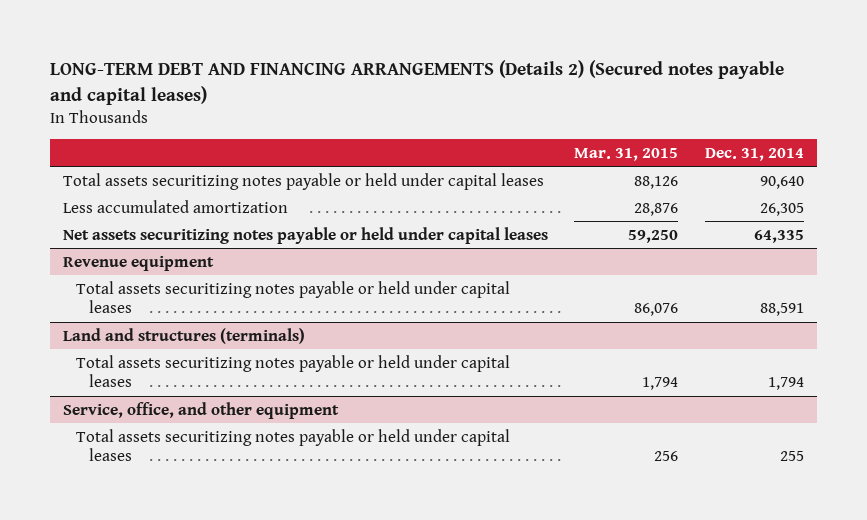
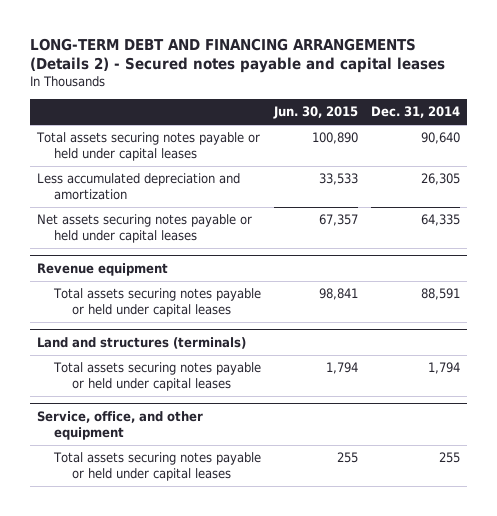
[49,60,784,105] LONG-TERM DEBT AND FINANCING ARRANGEMENTS (Details 2) (Secured notes payable and capital leases) -> [30,37,446,74] LONG-TERM DEBT AND FINANCING ARRANGEMENTS (Details 2) - Secured notes payable and capital leases
[574,147,679,161] Mar. 31, 2015 -> none
none -> [273,106,359,120] Jun. 30, 2015
[62,172,544,190] Total assets securitizing notes payable or held under capital leases -> [35,132,260,161] Total assets securing notes payable or held under capital leases
[62,199,288,213] Less accumulated amortization -> [36,173,240,200] Less accumulated depreciation and amortization
[62,226,548,244] Net assets securitizing notes payable or held under capital leases -> [36,214,252,243] Net assets securing notes payable or held under capital leases
[75,280,510,314] Total assets securitizing notes payable or held under capital leases -> [53,288,262,317] Total assets securing notes payable or held under capital leases
[75,354,510,388] Total assets securitizing notes payable or held under capital leases -> [53,362,262,391] Total assets securing notes payable or held under capital leases
[75,428,510,462] Total assets securitizing notes payable or held under capital leases -> [53,452,262,481] Total assets securing notes payable or held under capital leases

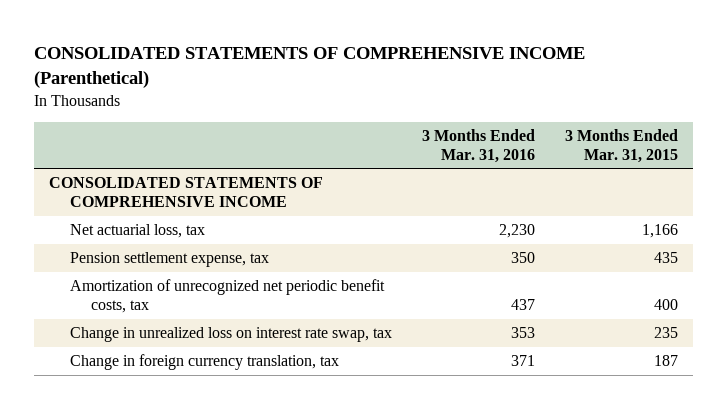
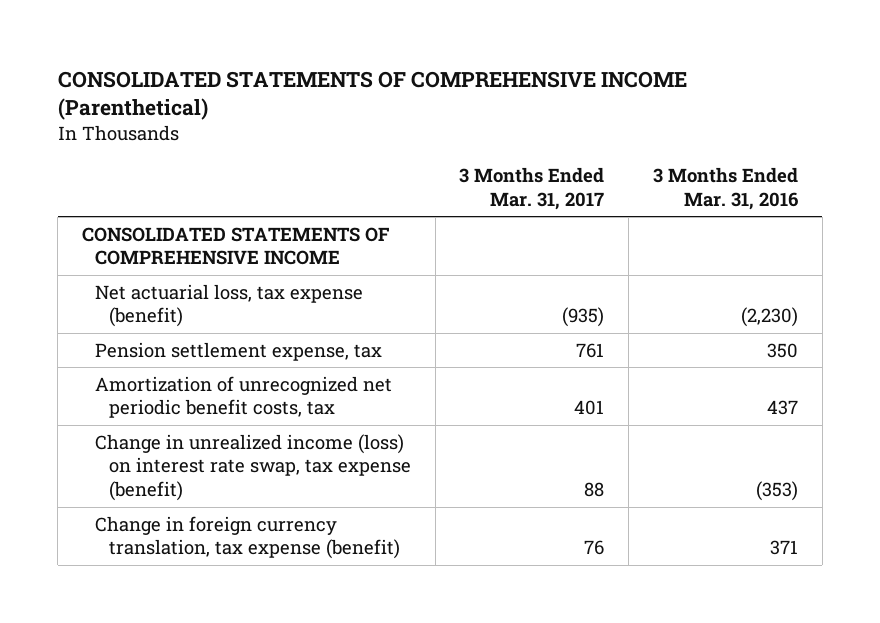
[565,128,679,163] 3 Months Ended Mar. 31, 2015 -> none
none -> [459,167,605,210] 3 Months Ended Mar. 31, 2017
[70,224,206,239] Net actuarial loss, tax -> [95,283,364,328] Net actuarial loss, tax expense (benefit)
[499,224,536,239] 2,230 -> [740,307,798,328] (2,230)
[70,327,393,343] Change in unrealized loss on interest rate swap, tax -> [95,433,411,502] Change in unrealized income (loss) on interest rate swap, tax expense (benefit)
[511,327,536,339] 353 -> [755,481,798,502] (353)
[70,354,340,371] Change in foreign currency translation, tax -> [95,515,400,560] Change in foreign currency translation, tax expense (benefit)

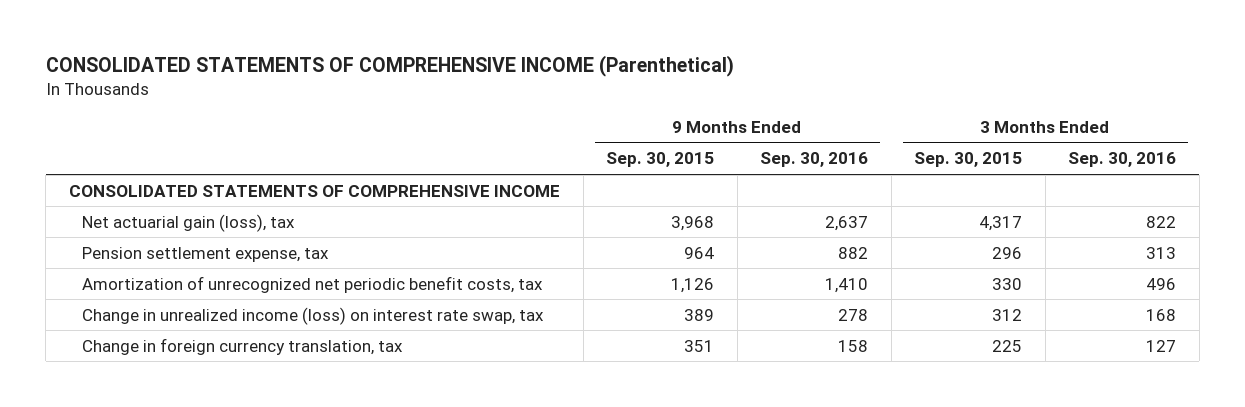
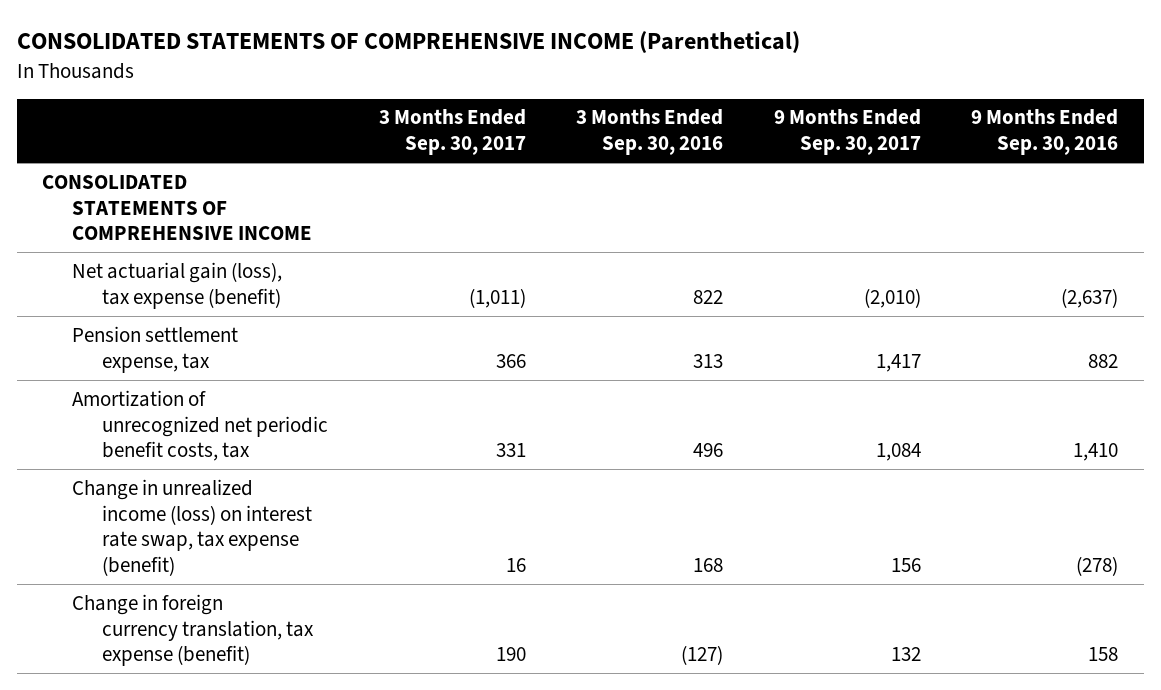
[606,152,715,168] Sep. 30, 2015 -> none
[914,152,1023,168] Sep. 30, 2015 -> none
none -> [378,109,526,156] 3 Months Ended Sep. 30, 2017
none -> [773,109,921,156] 9 Months Ended Sep. 30, 2017
[81,213,295,232] Net actuarial gain (loss), tax -> [72,261,283,309] Net actuarial gain (loss), tax expense (benefit)
[825,215,869,231] 2,637 -> [1061,287,1119,308] (2,637)
[81,306,544,325] Change in unrealized income (loss) on interest rate swap, tax -> [72,478,313,576] Change in unrealized income (loss) on interest rate swap, tax expense (benefit)
[838,308,869,321] 278 -> [1076,555,1119,576] (278)
[81,337,403,355] Change in foreign currency translation, tax -> [72,593,315,667] Change in foreign currency translation, tax expense (benefit)
[1146,339,1177,352] 127 -> [681,645,724,666] (127)

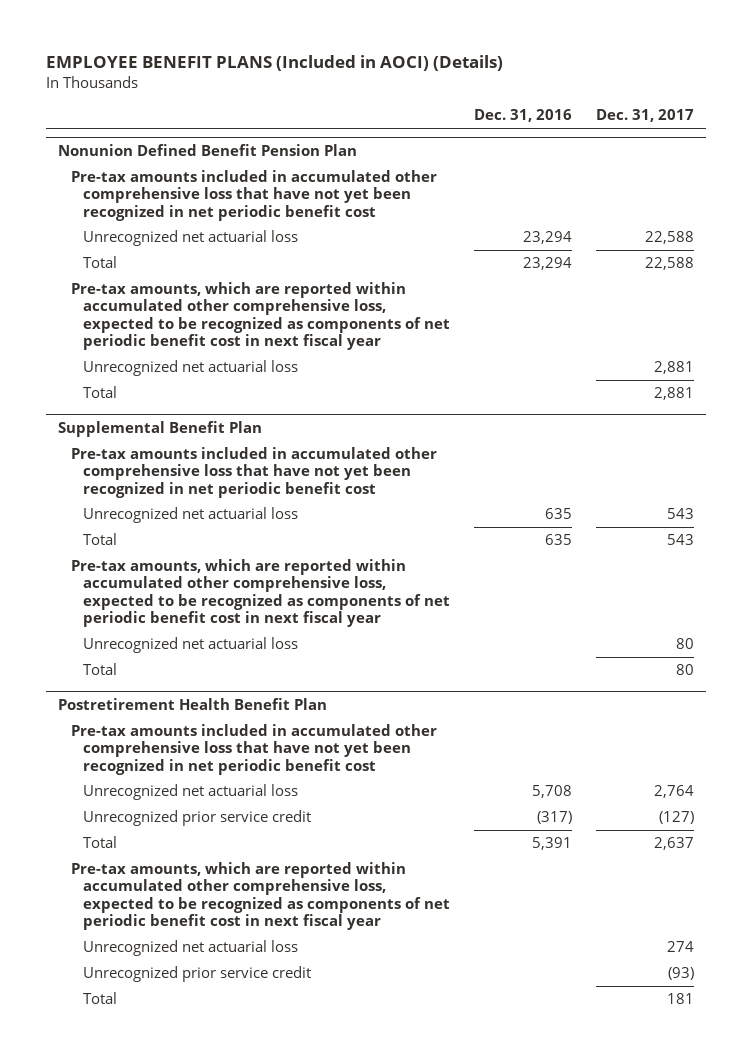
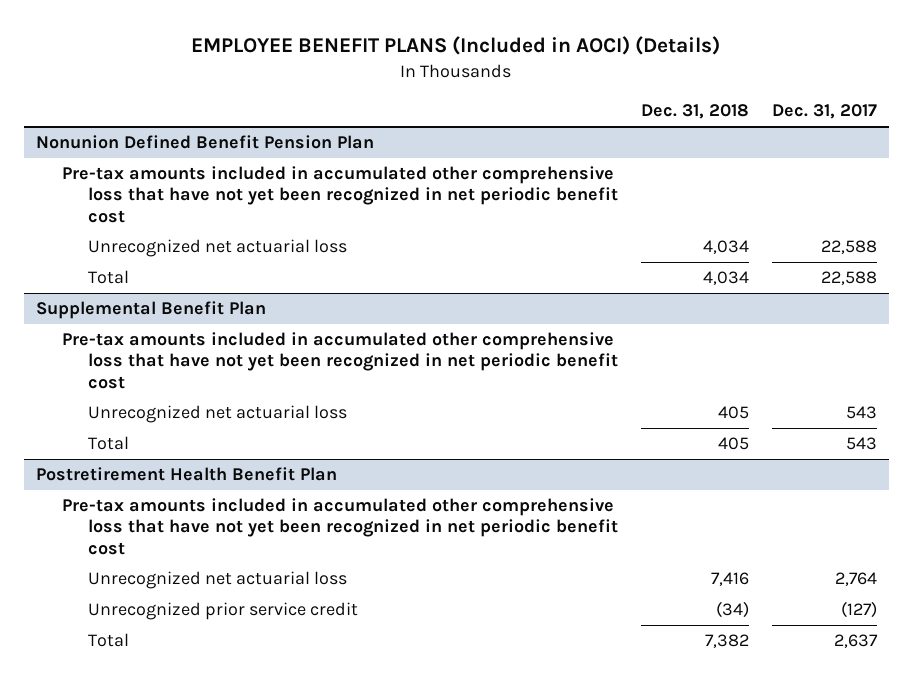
[474,109,573,123] Dec. 31, 2016 -> none
none -> [641,104,750,120] Dec. 31, 2018
[70,282,451,350] Pre-tax amounts, which are reported within accumulated other comprehensive loss, expected to be recognized as components of net periodic benefit cost in next fiscal year -> none
[83,360,299,377] Unrecognized net actuarial loss -> none
[83,386,118,399] Total -> none
[70,559,451,627] Pre-tax amounts, which are reported within accumulated other comprehensive loss, expected to be recognized as components of net periodic benefit cost in next fiscal year -> none
[83,637,299,654] Unrecognized net actuarial loss -> none
[83,663,118,676] Total -> none
[70,862,451,930] Pre-tax amounts, which are reported within accumulated other comprehensive loss, expected to be recognized as components of net periodic benefit cost in next fiscal year -> none
[83,940,299,957] Unrecognized net actuarial loss -> none
[83,966,312,983] Unrecognized prior service credit -> none
[83,992,118,1005] Total -> none

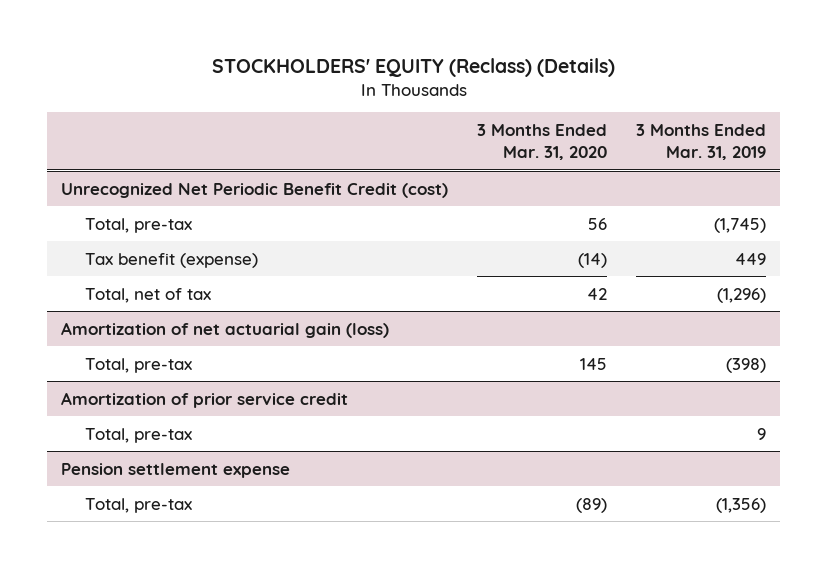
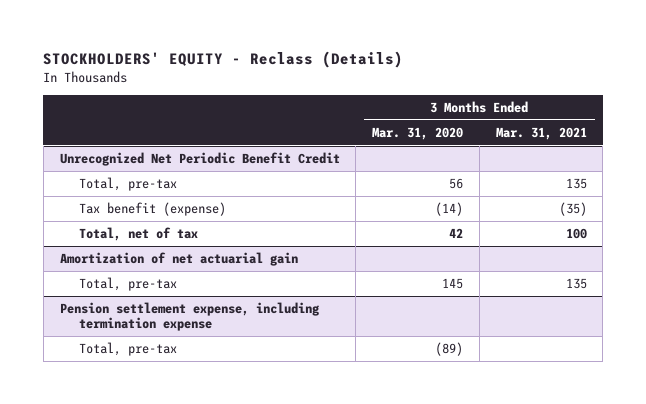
[211,57,615,77] STOCKHOLDERS' EQUITY (Reclass) (Details) -> [43,50,404,68] STOCKHOLDERS' EQUITY - Reclass (Details)
[635,124,766,160] 3 Months Ended Mar. 31, 2019 -> none
none -> [495,126,587,140] Mar. 31, 2021
[61,182,449,198] Unrecognized Net Periodic Benefit Credit (cost) -> [59,152,340,167] Unrecognized Net Periodic Benefit Credit
[61,321,390,338] Amortization of net actuarial gain (loss) -> [59,252,298,267] Amortization of net actuarial gain
[61,391,349,408] Amortization of prior service credit -> none
[85,427,193,443] Total, pre-tax -> none
[61,462,291,478] Pension settlement expense -> [59,302,320,332] Pension settlement expense, including termination expense

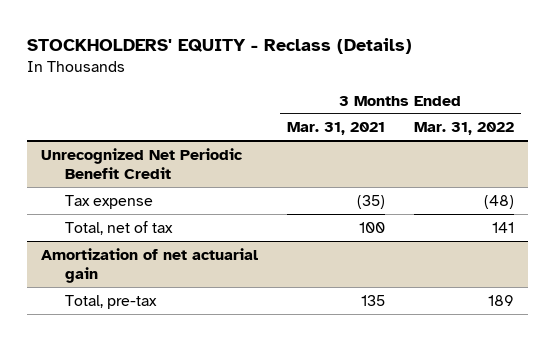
[372,126,464,140] Mar. 31, 2020 -> none
none -> [413,122,514,136] Mar. 31, 2022
[78,177,177,192] Total, pre-tax -> none
[78,202,226,217] Tax benefit (expense) -> [65,194,154,209] Tax expense
[59,302,320,332] Pension settlement expense, including termination expense -> none
[78,342,177,357] Total, pre-tax -> none

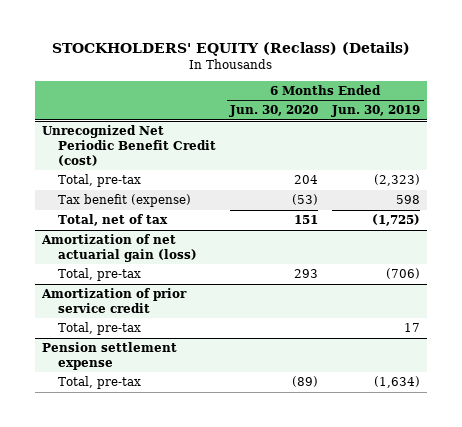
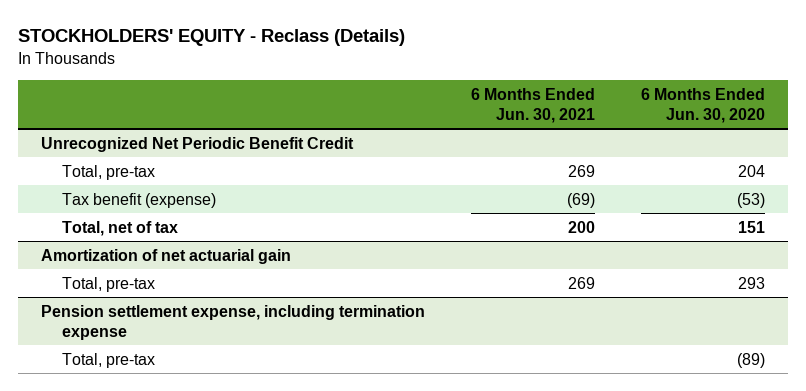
[52,42,411,57] STOCKHOLDERS' EQUITY (Reclass) (Details) -> [17,29,405,47] STOCKHOLDERS' EQUITY - Reclass (Details)
[331,105,421,118] Jun. 30, 2019 -> none
none -> [471,87,596,123] 6 Months Ended Jun. 30, 2021
[42,125,217,166] Unrecognized Net Periodic Benefit Credit (cost) -> [40,136,354,152] Unrecognized Net Periodic Benefit Credit
[41,234,198,262] Amortization of net actuarial gain (loss) -> [40,248,291,264] Amortization of net actuarial gain
[41,288,188,313] Amortization of prior service credit -> none
[58,322,142,336] Total, pre-tax -> none
[42,342,178,370] Pension settlement expense -> [40,304,425,340] Pension settlement expense, including termination expense

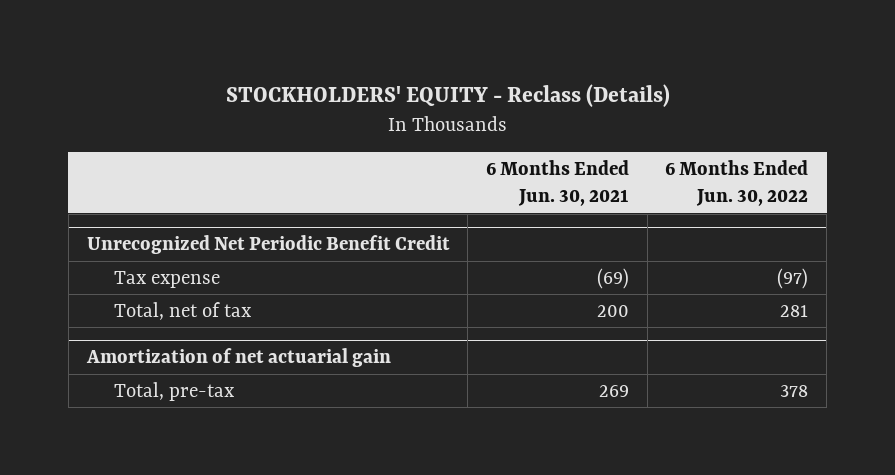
[641,87,766,123] 6 Months Ended Jun. 30, 2020 -> none
none -> [665,159,809,206] 6 Months Ended Jun. 30, 2022
[61,164,155,180] Total, pre-tax -> none
[61,192,216,208] Tax benefit (expense) -> [114,270,221,288] Tax expense
[40,304,425,340] Pension settlement expense, including termination expense -> none
[61,352,155,368] Total, pre-tax -> none

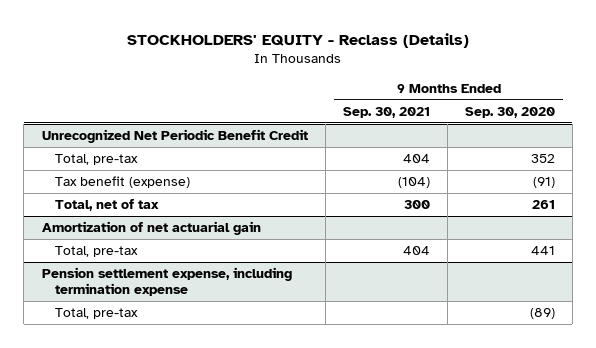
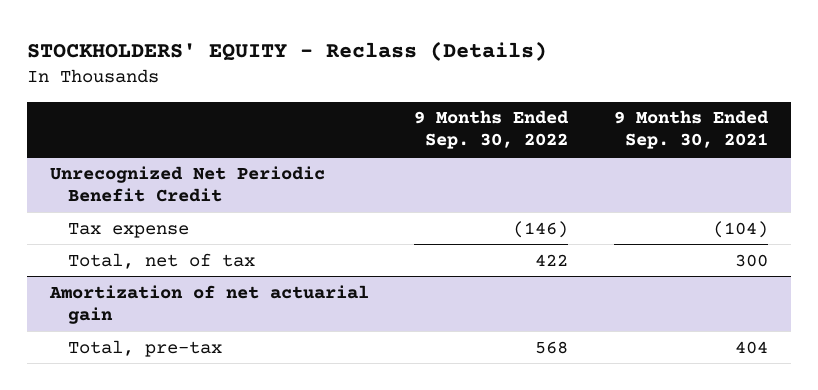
[464,106,555,118] Sep. 30, 2020 -> none
none -> [414,110,570,150] 9 Months Ended Sep. 30, 2022
[54,154,138,166] Total, pre-tax -> none
[54,176,190,189] Tax benefit (expense) -> [67,222,189,238] Tax expense
[41,267,292,296] Pension settlement expense, including termination expense -> none
[54,308,138,320] Total, pre-tax -> none

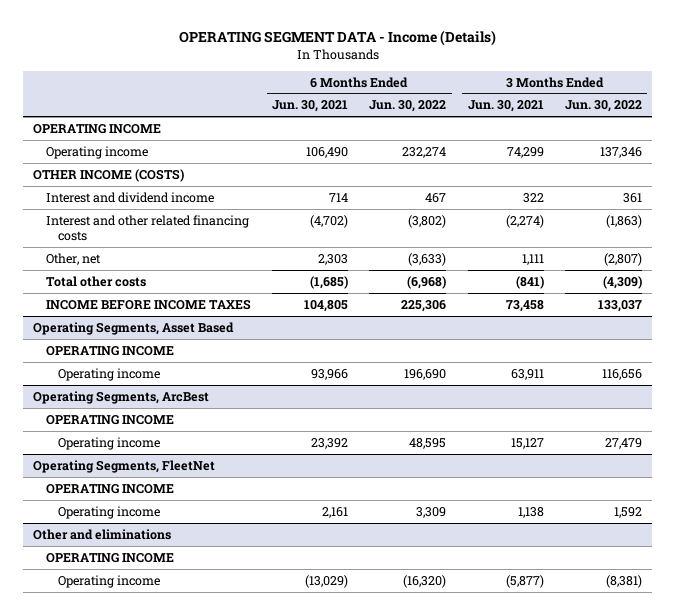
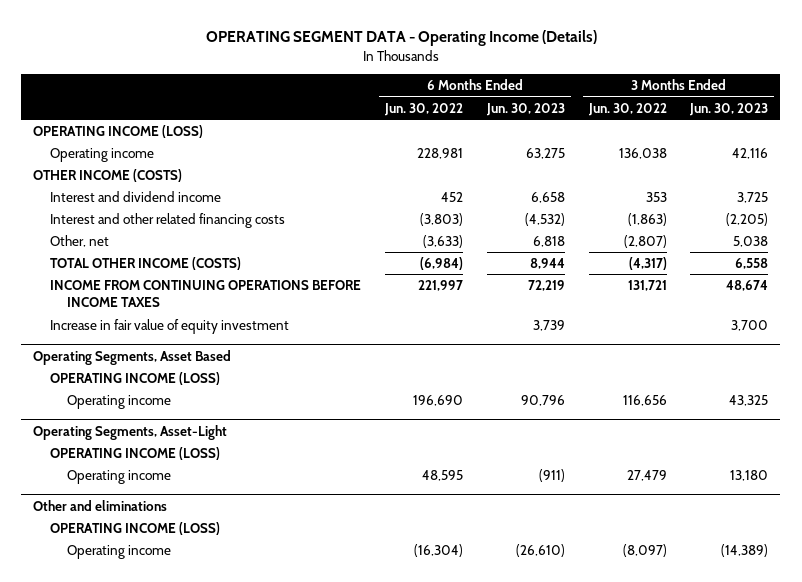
[178,29,496,46] OPERATING SEGMENT DATA - Income (Details) -> [205,30,597,47] OPERATING SEGMENT DATA - Operating Income (Details)
[271,100,348,113] Jun. 30, 2021 -> none
[467,100,544,113] Jun. 30, 2021 -> none
none -> [485,102,565,116] Jun. 30, 2023
none -> [689,102,769,116] Jun. 30, 2023
[33,123,162,134] OPERATING INCOME -> [33,124,204,138] OPERATING INCOME (LOSS)
[402,146,447,158] 232,274 -> [417,147,464,159] 228,981
[599,146,642,158] 137,346 -> [618,147,667,159] 136,038
[425,192,447,203] 467 -> [441,191,464,202] 452
[622,192,642,203] 361 -> [645,191,667,202] 353
[408,214,447,228] (3,802) -> [420,212,464,226] (3,803)
[45,275,146,287] Total other costs -> [50,256,242,270] TOTAL OTHER INCOME (COSTS)
[407,275,447,289] (6,968) -> [420,256,464,270] (6,984)
[602,275,642,289] (4,309) -> [628,256,667,270] (4,317)
[45,298,251,310] INCOME BEFORE INCOME TAXES -> [50,279,362,308] INCOME FROM CONTINUING OPERATIONS BEFORE INCOME TAXES
[401,299,447,312] 225,306 -> [418,279,464,291] 221,997
[597,299,642,312] 133,037 -> [627,279,667,291] 131,721
none -> [50,318,290,334] Increase in fair value of equity investment
[45,345,174,356] OPERATING INCOME -> [50,371,221,385] OPERATING INCOME (LOSS)
[33,390,210,404] Operating Segments, ArcBest -> none
none -> [33,424,228,440] Operating Segments, Asset-Light
[45,414,174,425] OPERATING INCOME -> [50,446,221,460] OPERATING INCOME (LOSS)
[33,459,216,473] Operating Segments, FleetNet -> none
[45,483,174,494] OPERATING INCOME -> none
[58,505,161,519] Operating income -> none
[45,552,174,563] OPERATING INCOME -> [50,521,221,535] OPERATING INCOME (LOSS)
[403,574,447,588] (16,320) -> [414,543,464,557] (16,304)
[605,574,642,588] (8,381) -> [622,543,667,557] (8,097)

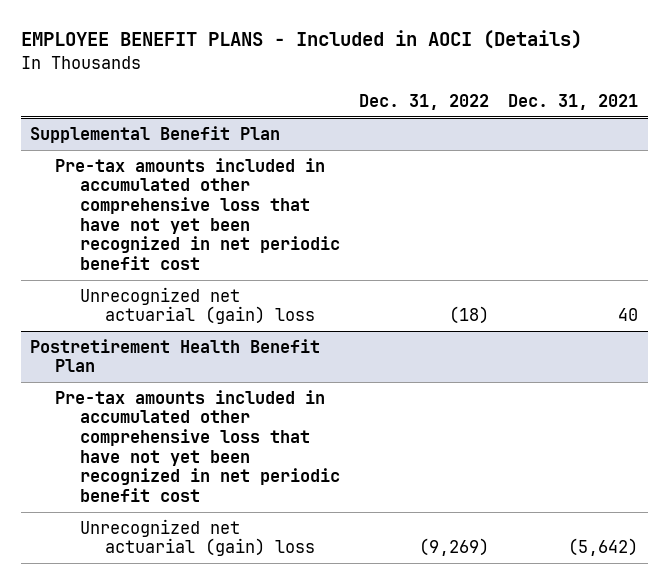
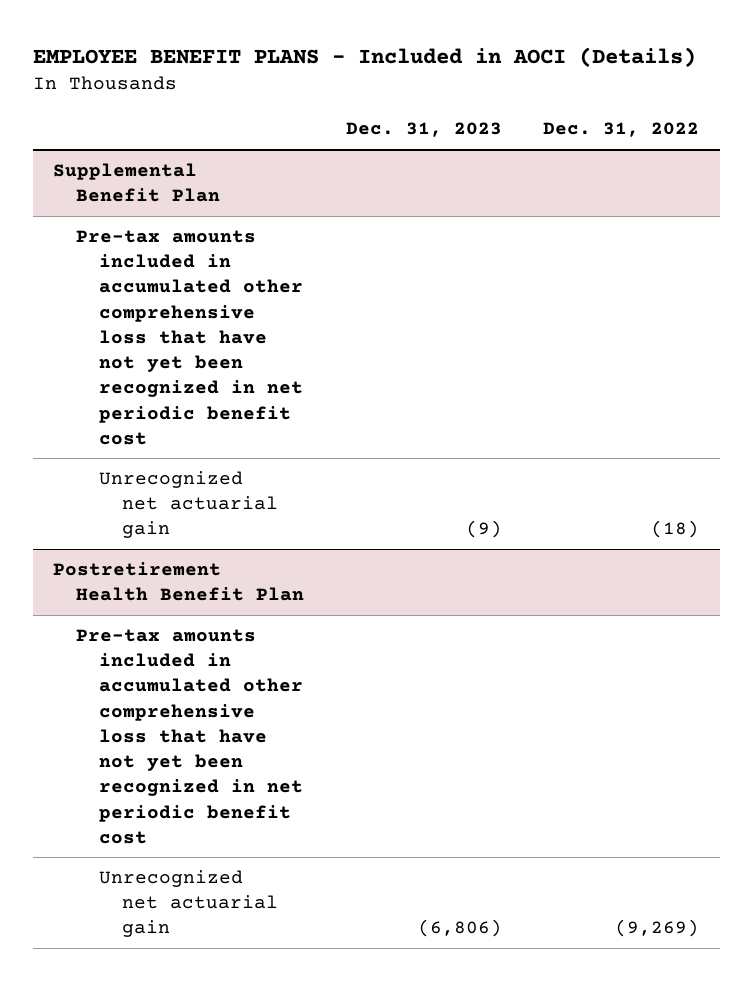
[508,93,639,110] Dec. 31, 2021 -> none
none -> [345,122,502,138] Dec. 31, 2023
[79,286,315,325] Unrecognized net actuarial (gain) loss -> [98,470,278,539] Unrecognized net actuarial gain
[79,518,315,557] Unrecognized net actuarial (gain) loss -> [98,869,278,938] Unrecognized net actuarial gain

